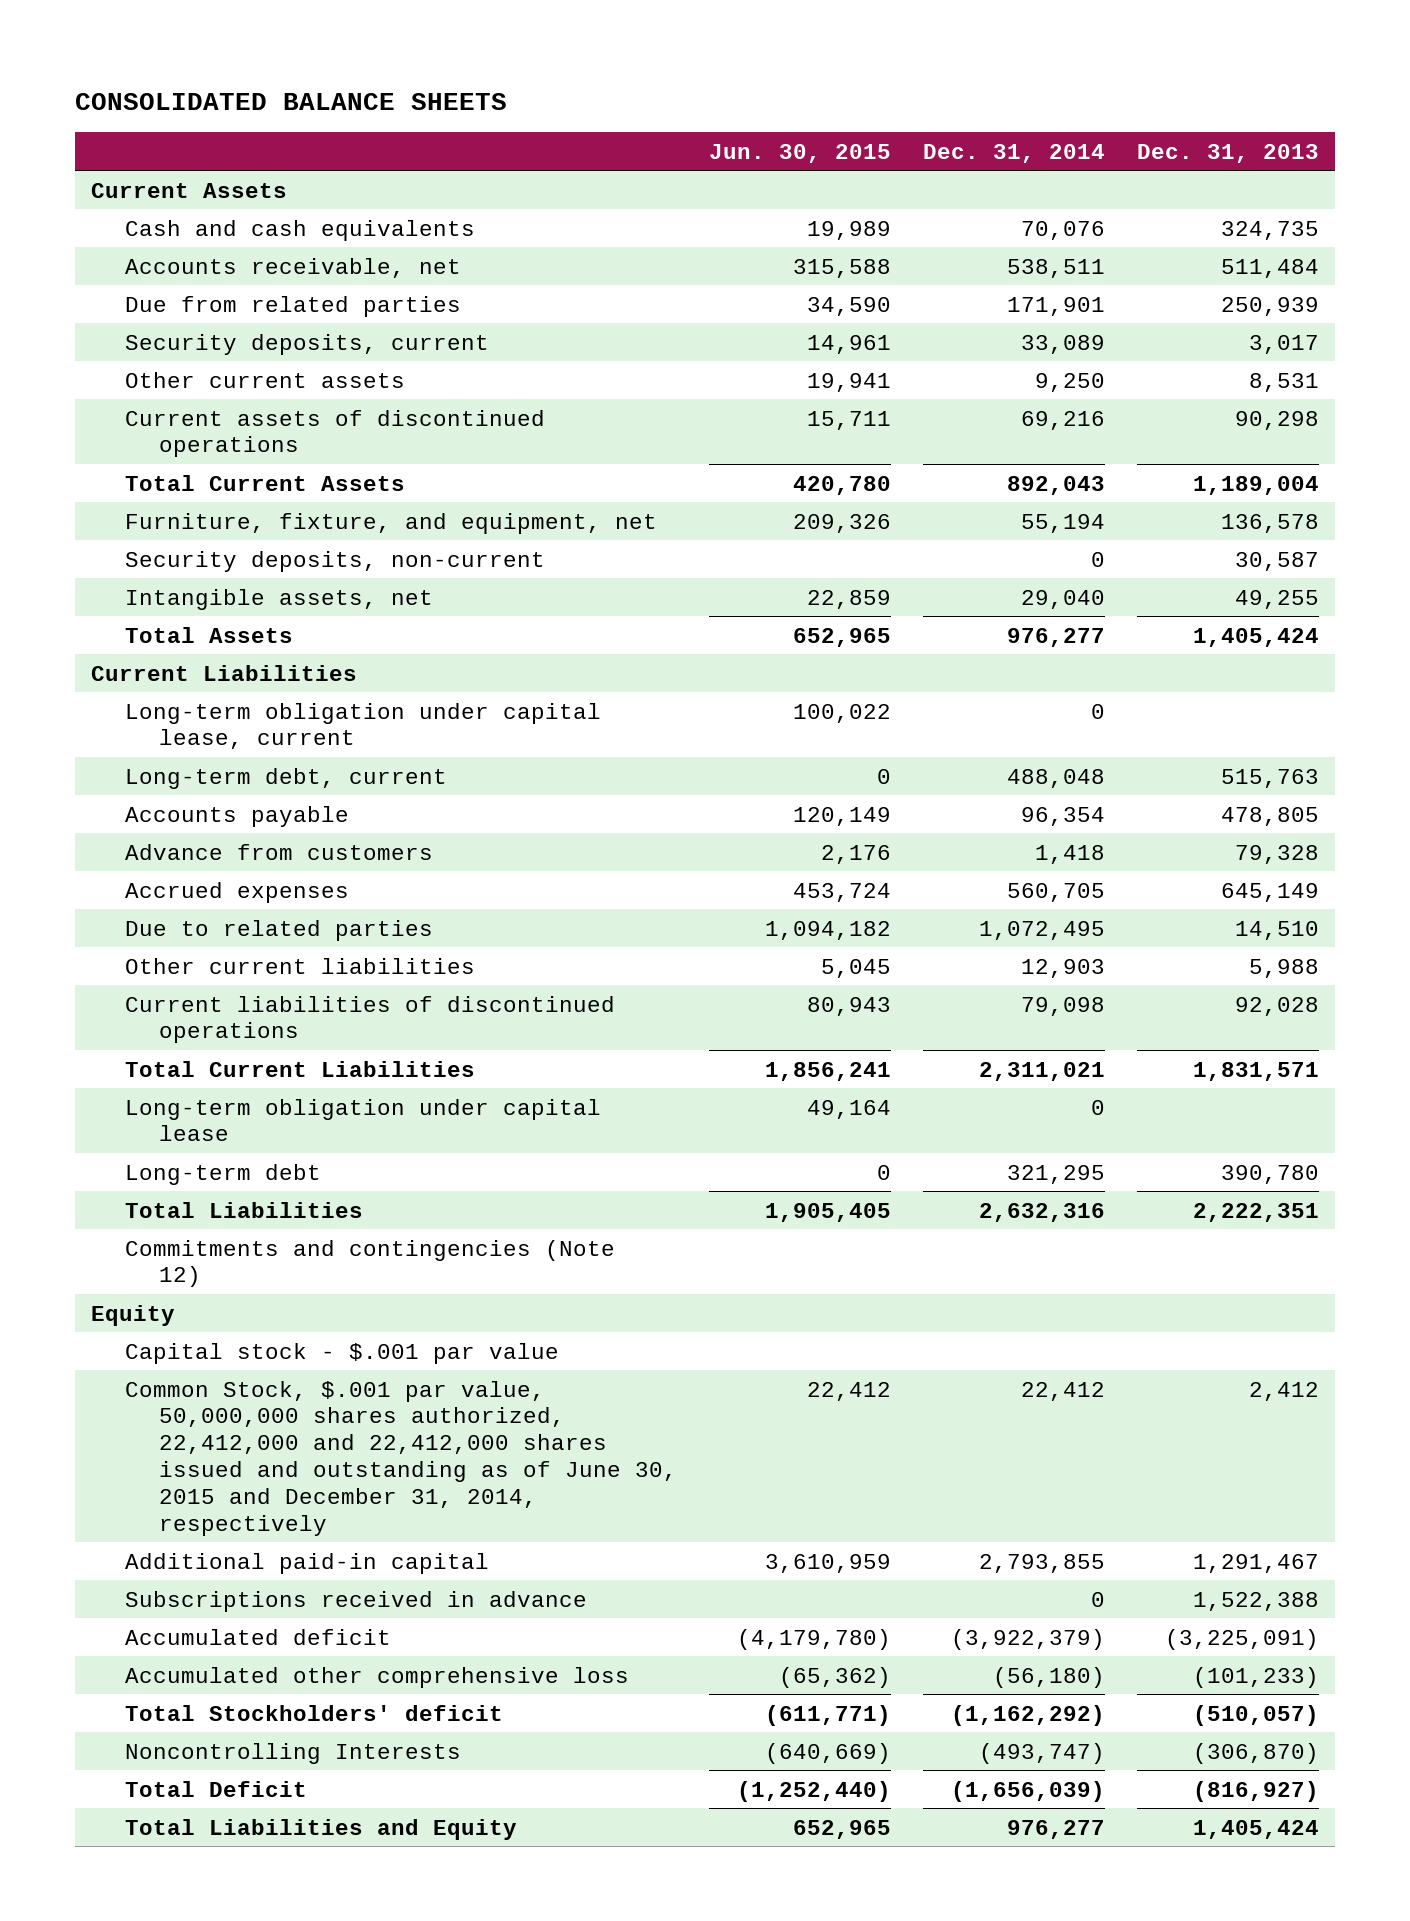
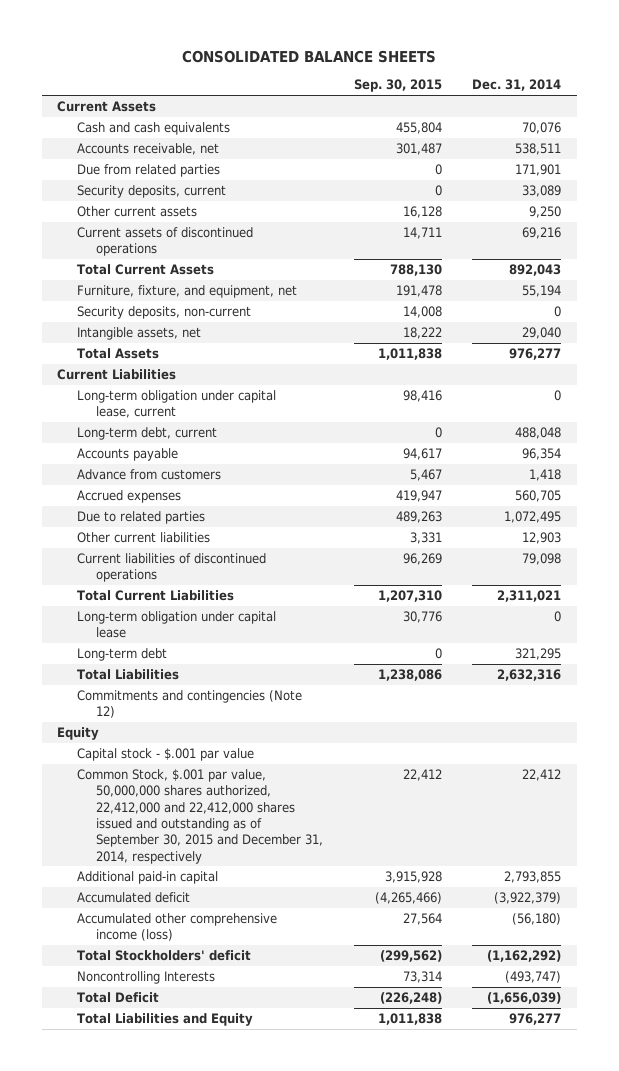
[709,143,892,163] Jun. 30, 2015 -> none
[1137,143,1320,163] Dec. 31, 2013 -> none
none -> [353,79,442,93] Sep. 30, 2015
[125,1380,678,1536] Common Stock, $.001 par value, 50,000,000 shares authorized, 22,412,000 and 22,412,000 shares issued and outstanding as of June 30, 2015 and December 31, 2014, respectively -> [76,768,324,864] Common Stock, $.001 par value, 50,000,000 shares authorized, 22,412,000 and 22,412,000 shares issued and outstanding as of September 30, 2015 and December 31, 2014, respectively
[125,1590,588,1612] Subscriptions received in advance -> none
[125,1666,630,1688] Accumulated other comprehensive loss -> [76,912,277,942] Accumulated other comprehensive income (loss)

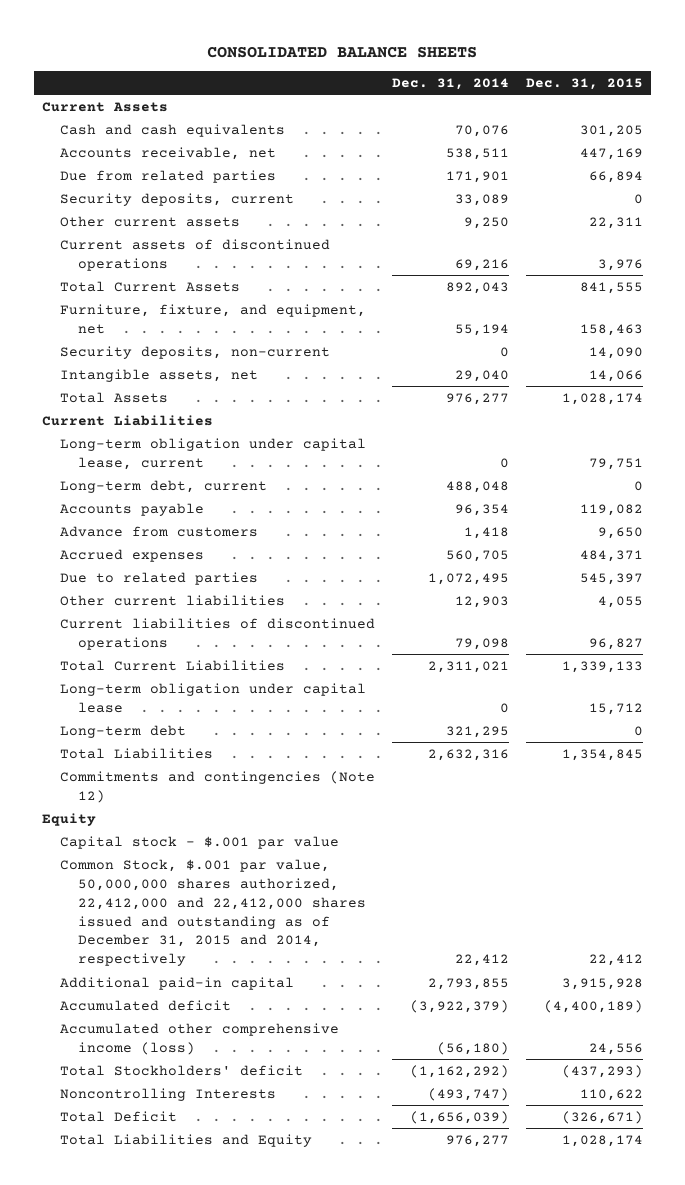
[353,79,442,93] Sep. 30, 2015 -> none
none -> [525,78,643,91] Dec. 31, 2015
[76,768,324,864] Common Stock, $.001 par value, 50,000,000 shares authorized, 22,412,000 and 22,412,000 shares issued and outstanding as of September 30, 2015 and December 31, 2014, respectively -> [59,858,366,967] Common Stock, $.001 par value, 50,000,000 shares authorized, 22,412,000 and 22,412,000 shares issued and outstanding as of December 31, 2015 and 2014, respectively

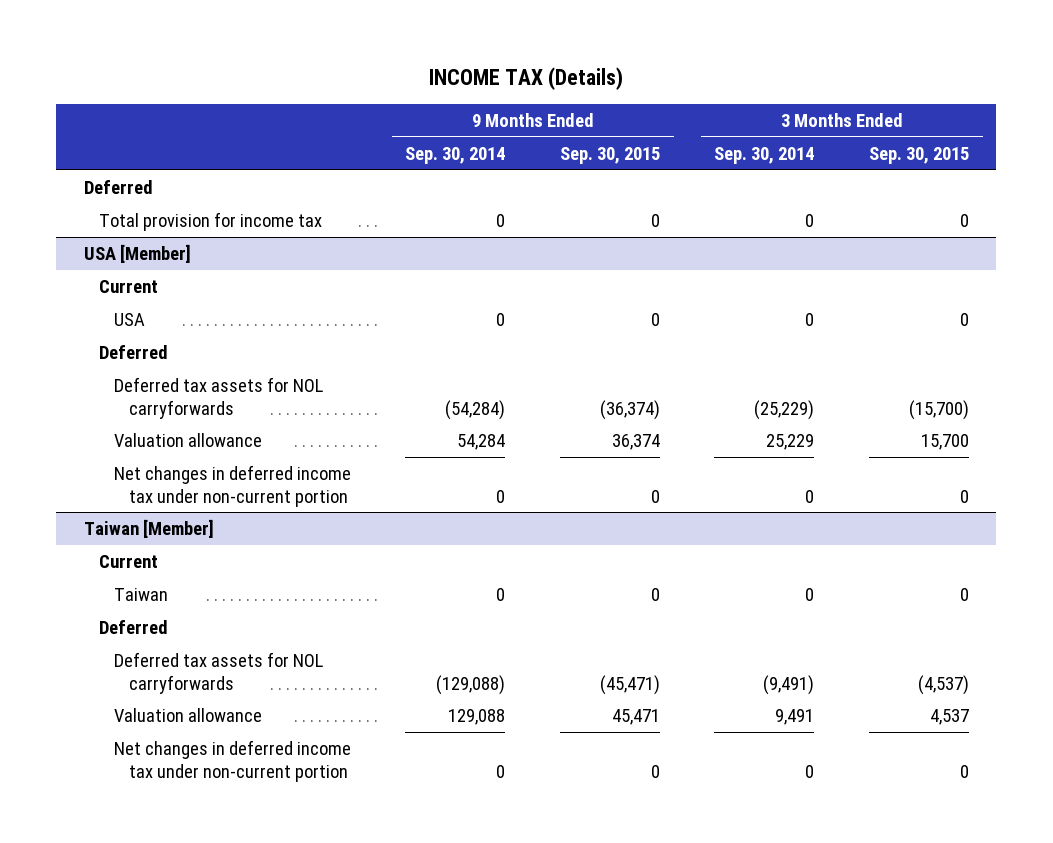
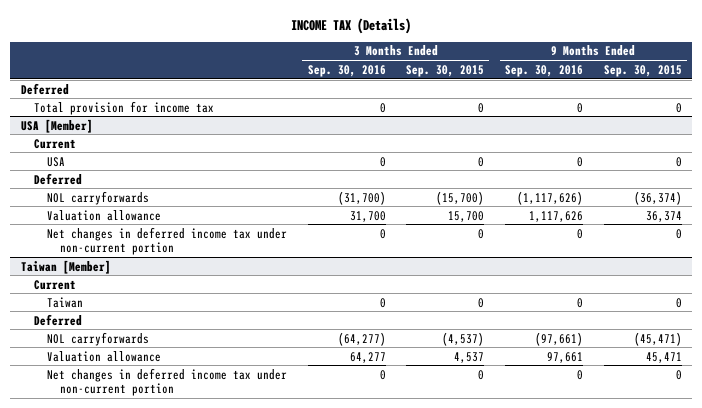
[405,146,506,164] Sep. 30, 2014 -> none
[714,146,815,164] Sep. 30, 2014 -> none
none -> [307,64,386,77] Sep. 30, 2016
none -> [504,64,583,77] Sep. 30, 2016
[114,377,324,419] Deferred tax assets for NOL carryforwards -> [46,190,149,205] NOL carryforwards
[114,652,324,694] Deferred tax assets for NOL carryforwards -> [46,331,149,346] NOL carryforwards

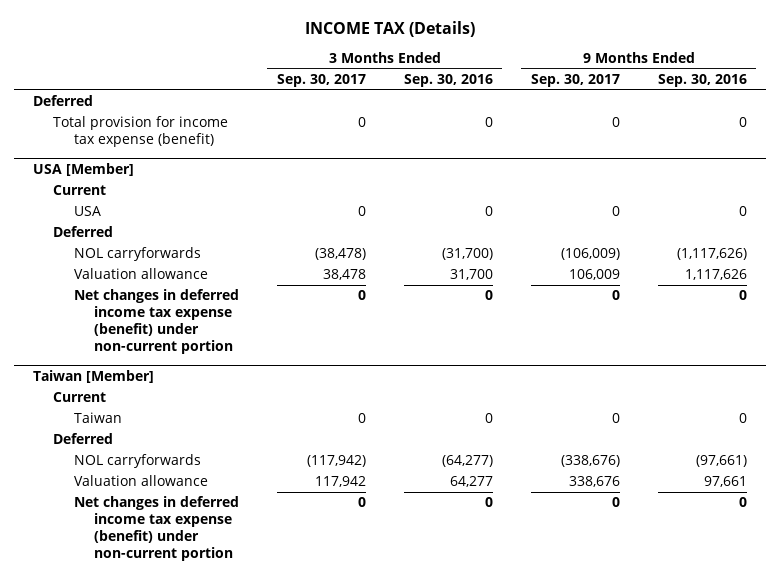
[406,64,485,77] Sep. 30, 2015 -> none
[603,64,682,77] Sep. 30, 2015 -> none
none -> [276,73,366,87] Sep. 30, 2017
none -> [530,73,620,87] Sep. 30, 2017
[33,100,214,115] Total provision for income tax -> [53,116,229,148] Total provision for income tax expense (benefit)
[46,226,287,256] Net changes in deferred income tax under non-current portion -> [73,289,239,355] Net changes in deferred income tax expense (benefit) under non-current portion
[46,367,287,397] Net changes in deferred income tax under non-current portion -> [73,496,239,562] Net changes in deferred income tax expense (benefit) under non-current portion

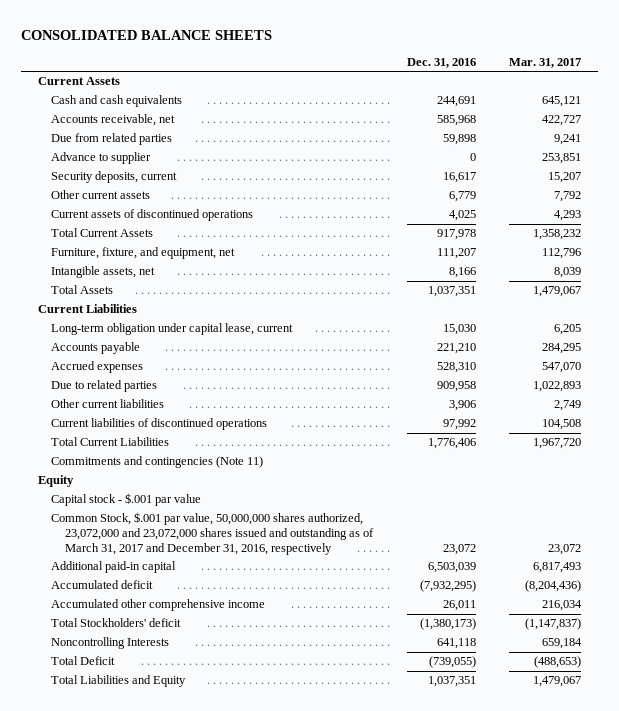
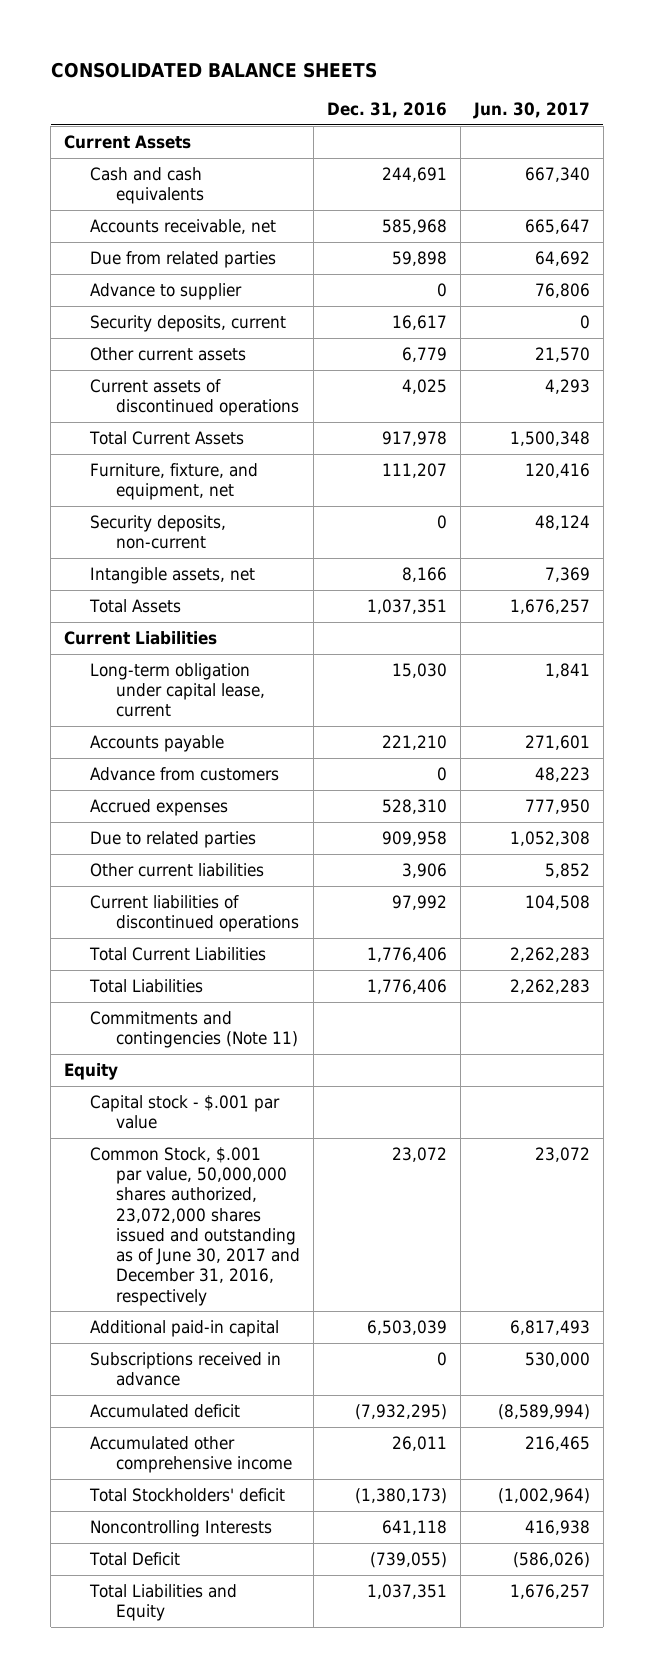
[509,57,582,68] Mar. 31, 2017 -> none
none -> [472,101,590,119] Jun. 30, 2017
none -> [90,514,227,550] Security deposits, non-current
none -> [90,766,280,781] Advance from customers
none -> [89,978,204,993] Total Liabilities
[51,512,375,555] Common Stock, $.001 par value, 50,000,000 shares authorized, 23,072,000 and 23,072,000 shares issued and outstanding as of March 31, 2017 and December 31, 2016, respectively -> [90,1146,301,1306] Common Stock, $.001 par value, 50,000,000 shares authorized, 23,072,000 shares issued and outstanding as of June 30, 2017 and December 31, 2016, respectively
none -> [90,1351,282,1387] Subscriptions received in advance

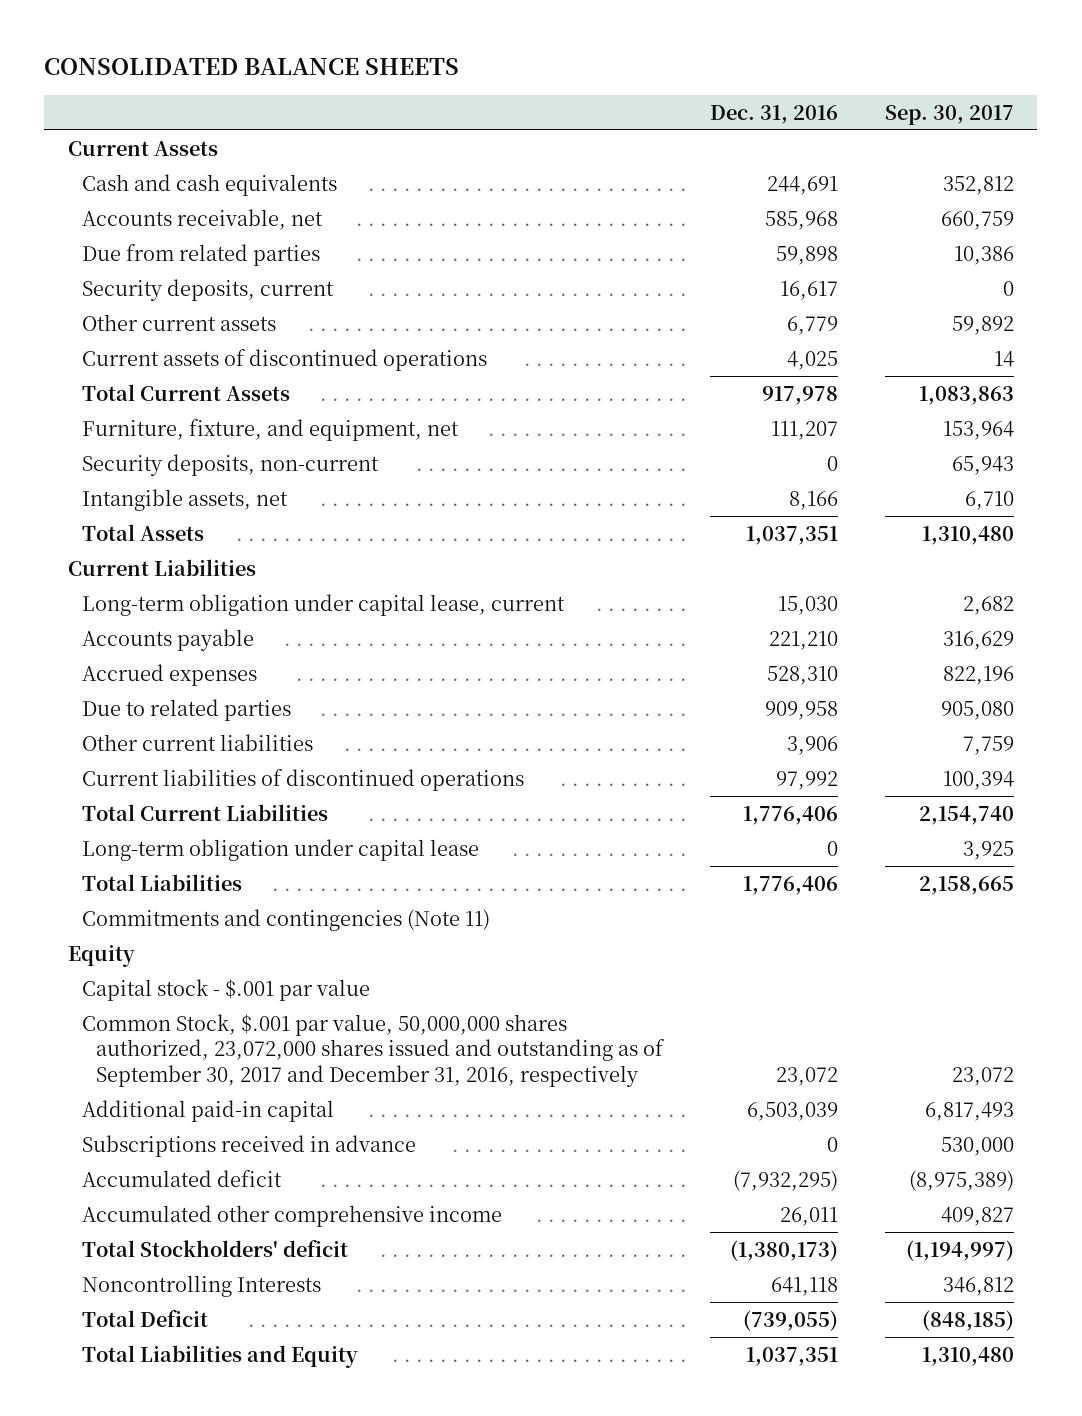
[472,101,590,119] Jun. 30, 2017 -> none
none -> [884,104,1014,125] Sep. 30, 2017
[90,282,243,300] Advance to supplier -> none
[90,766,280,781] Advance from customers -> none
none -> [82,838,480,861] Long-term obligation under capital lease
[90,1146,301,1306] Common Stock, $.001 par value, 50,000,000 shares authorized, 23,072,000 shares issued and outstanding as of June 30, 2017 and December 31, 2016, respectively -> [82,1013,666,1087] Common Stock, $.001 par value, 50,000,000 shares authorized, 23,072,000 shares issued and outstanding as of September 30, 2017 and December 31, 2016, respectively

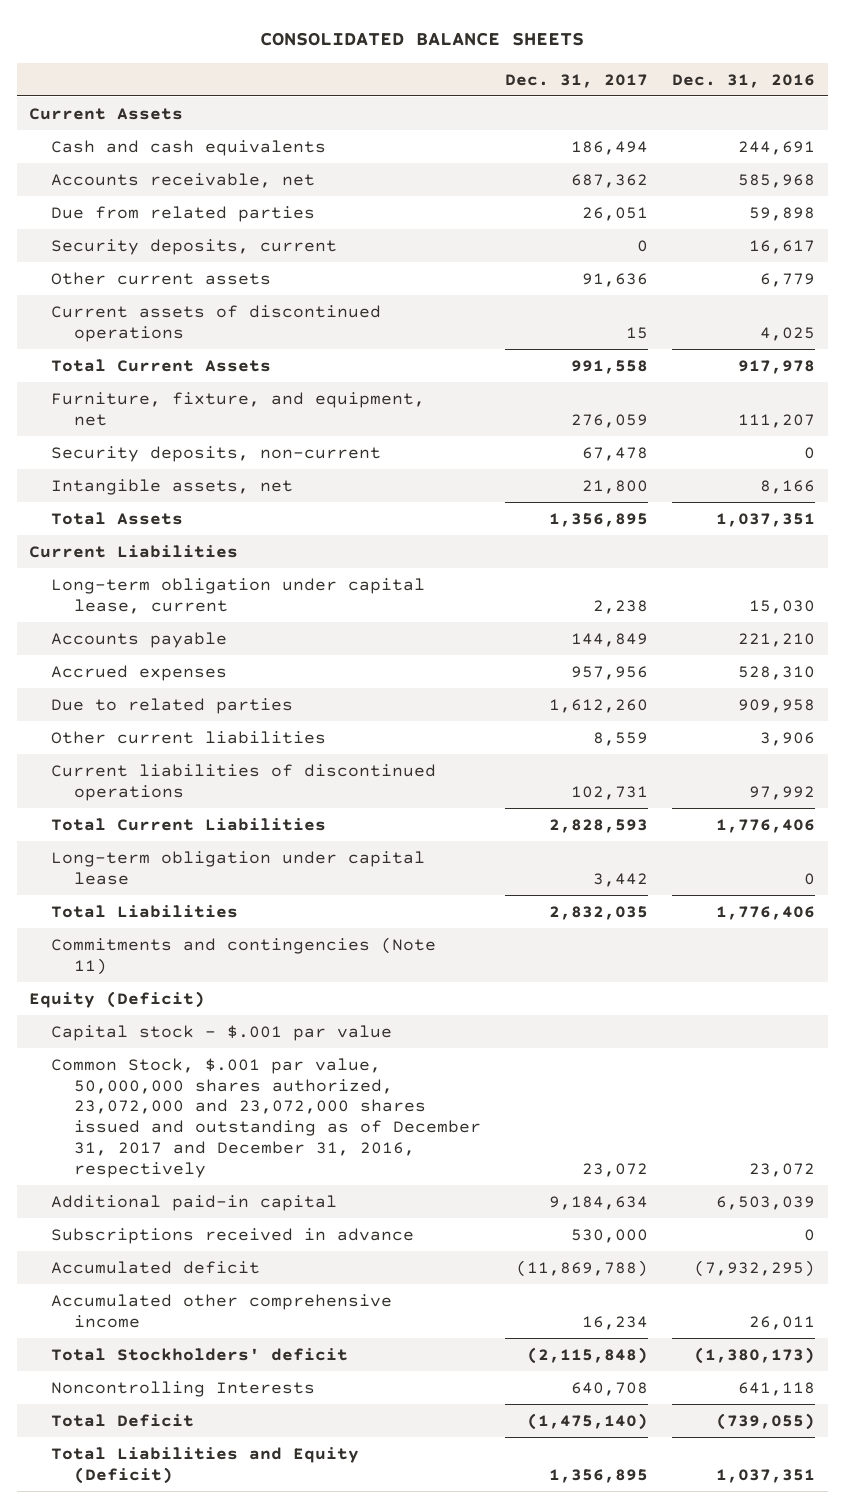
[884,104,1014,125] Sep. 30, 2017 -> none
none -> [504,73,648,88] Dec. 31, 2017
[67,944,135,967] Equity -> [29,990,206,1008] Equity (Deficit)
[82,1013,666,1087] Common Stock, $.001 par value, 50,000,000 shares authorized, 23,072,000 shares issued and outstanding as of September 30, 2017 and December 31, 2016, respectively -> [51,1057,481,1178] Common Stock, $.001 par value, 50,000,000 shares authorized, 23,072,000 and 23,072,000 shares issued and outstanding as of December 31, 2017 and December 31, 2016, respectively
[82,1344,359,1368] Total Liabilities and Equity -> [51,1446,360,1484] Total Liabilities and Equity (Deficit)

